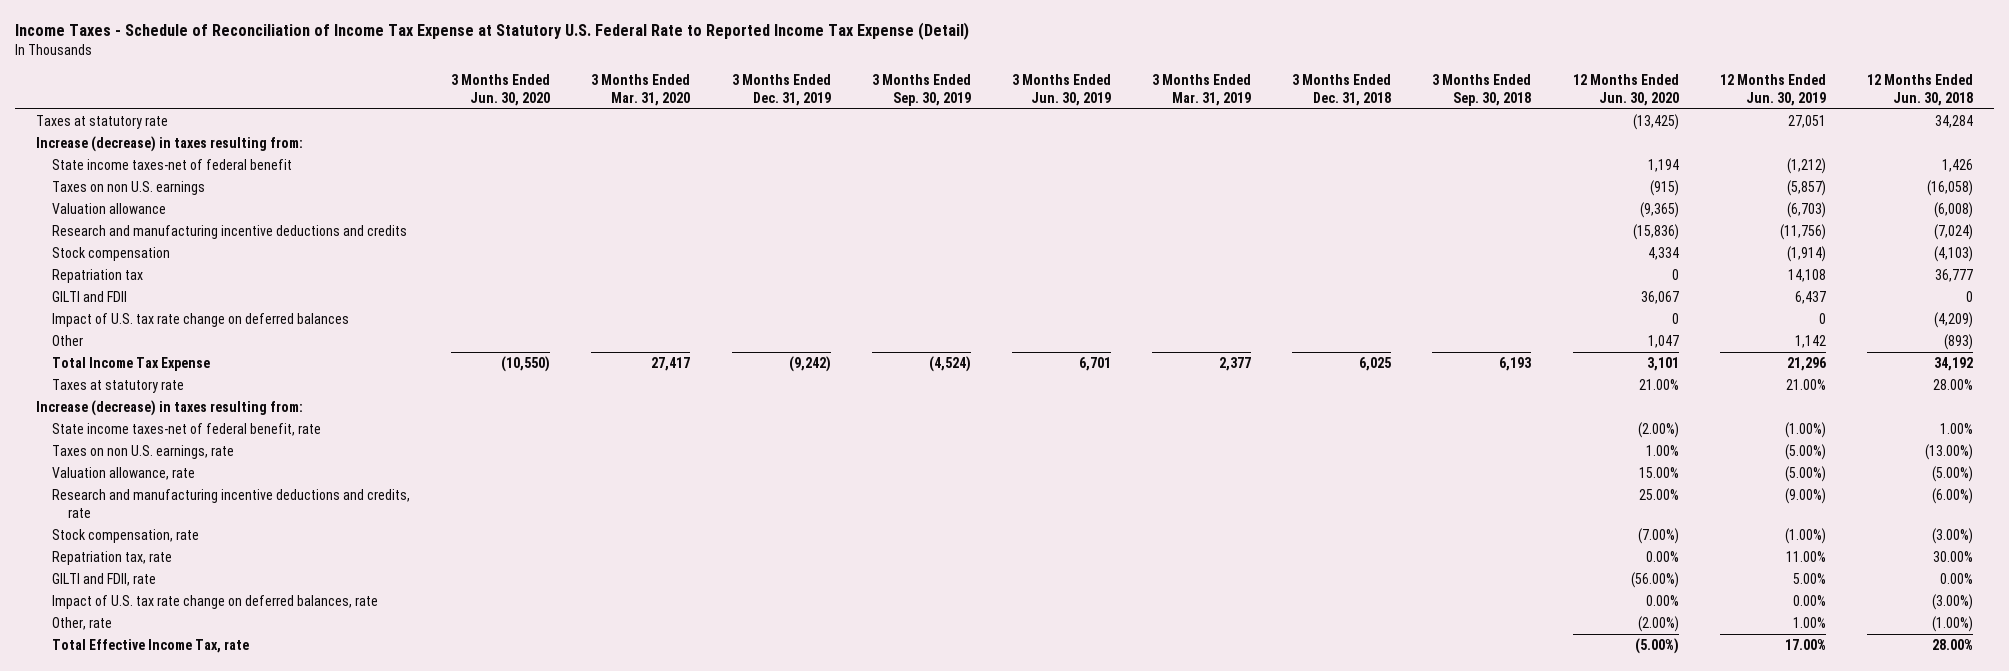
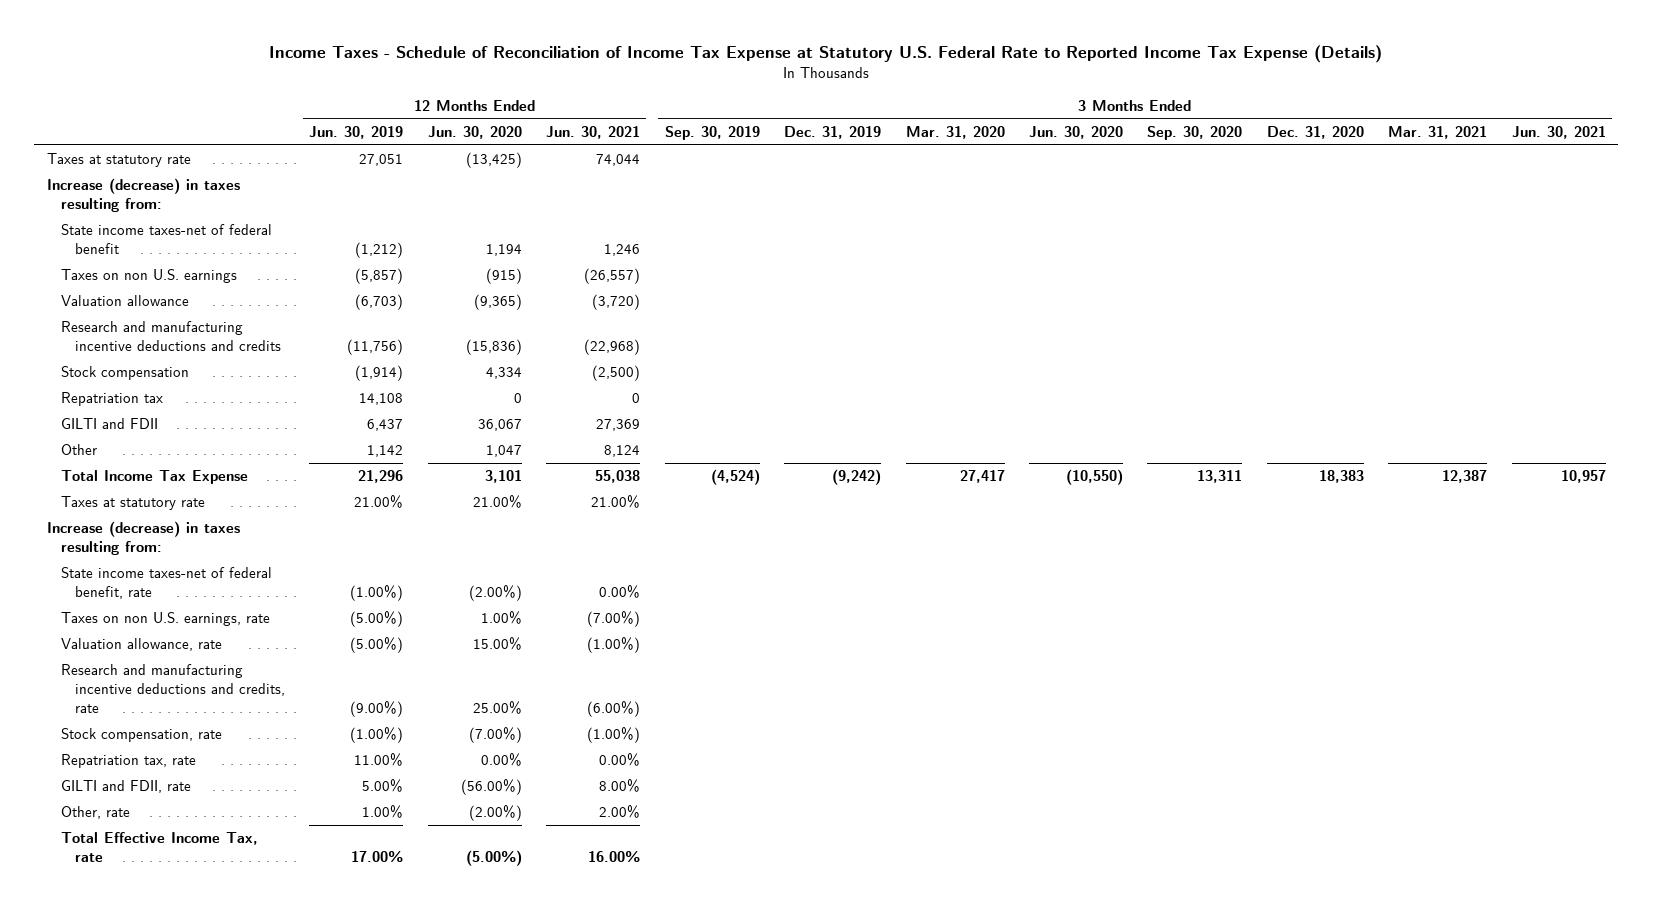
[15,22,970,41] Income Taxes - Schedule of Reconciliation of Income Tax Expense at Statutory U.S. Federal Rate to Reported Income Tax Expense (Detail) -> [269,44,1383,63] Income Taxes - Schedule of Reconciliation of Income Tax Expense at Statutory U.S. Federal Rate to Reported Income Tax Expense (Details)
[1011,73,1111,106] 3 Months Ended Jun. 30, 2019 -> none
[1152,73,1252,106] 3 Months Ended Mar. 31, 2019 -> none
[1292,73,1392,106] 3 Months Ended Dec. 31, 2018 -> none
[1432,73,1532,106] 3 Months Ended Sep. 30, 2018 -> none
[1867,73,1974,106] 12 Months Ended Jun. 30, 2018 -> none
none -> [546,126,641,140] Jun. 30, 2021
none -> [1147,126,1243,141] Sep. 30, 2020
none -> [1266,126,1364,140] Dec. 31, 2020
none -> [1388,126,1488,140] Mar. 31, 2021
none -> [1511,126,1606,140] Jun. 30, 2021
[51,312,349,327] Impact of U.S. tax rate change on deferred balances -> none
[51,594,378,609] Impact of U.S. tax rate change on deferred balances, rate -> none

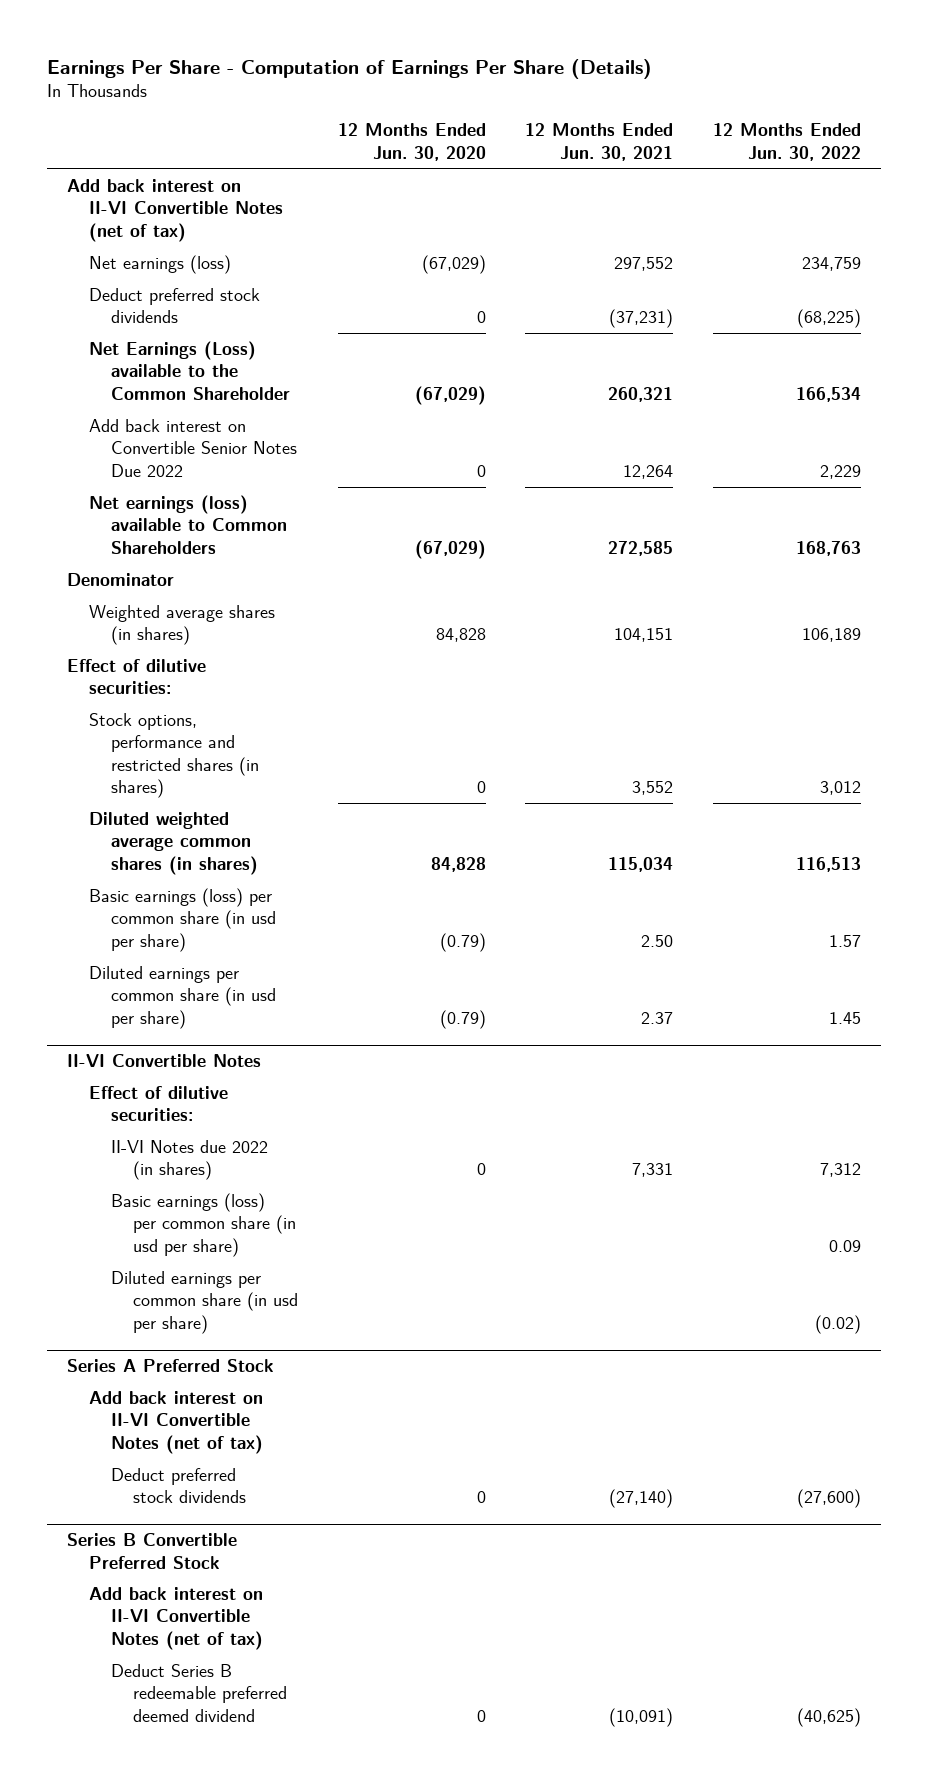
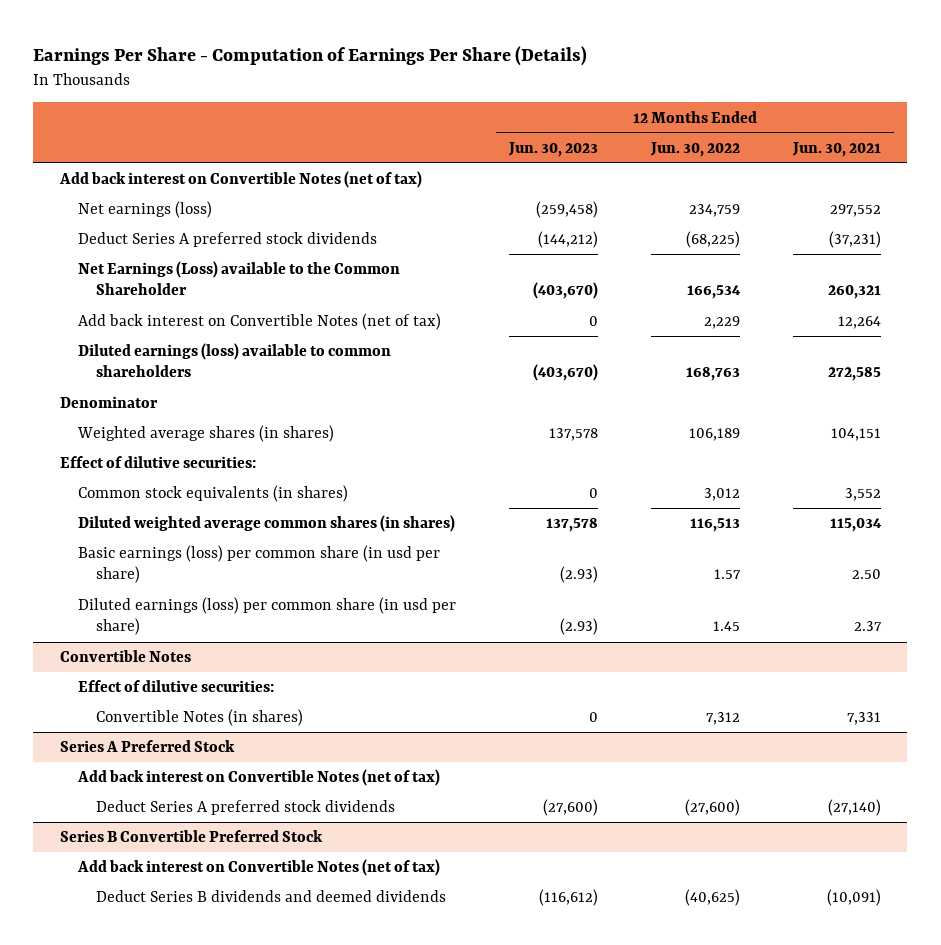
[337,123,486,161] 12 Months Ended Jun. 30, 2020 -> none
none -> [507,141,598,157] Jun. 30, 2023
[66,179,283,242] Add back interest on II-VI Convertible Notes (net of tax) -> [58,171,422,189] Add back interest on Convertible Notes (net of tax)
[88,288,260,324] Deduct preferred stock dividends -> [77,232,377,248] Deduct Series A preferred stock dividends
[88,419,297,477] Add back interest on Convertible Senior Notes Due 2022 -> [77,313,441,331] Add back interest on Convertible Notes (net of tax)
[88,495,287,554] Net earnings (loss) available to Common Shareholders -> [77,343,391,378] Diluted earnings (loss) available to common shareholders
[88,713,259,799] Stock options, performance and restricted shares (in shares) -> [77,485,348,503] Common stock equivalents (in shares)
[88,966,276,1029] Diluted earnings per common share (in usd per share) -> [77,597,456,636] Diluted earnings (loss) per common share (in usd per share)
[66,1054,261,1068] II-VI Convertible Notes -> [59,650,191,663] Convertible Notes
[110,1193,296,1257] Basic earnings (loss) per common share (in usd per share) -> none
[110,1271,298,1334] Diluted earnings per common share (in usd per share) -> none
[110,1140,268,1181] II-VI Notes due 2022 (in shares) -> [96,709,304,727] Convertible Notes (in shares)
[88,1391,263,1454] Add back interest on II-VI Convertible Notes (net of tax) -> [76,769,440,787] Add back interest on Convertible Notes (net of tax)
[110,1468,246,1504] Deduct preferred stock dividends -> [96,800,396,816] Deduct Series A preferred stock dividends
[88,1587,263,1650] Add back interest on II-VI Convertible Notes (net of tax) -> [76,859,440,877] Add back interest on Convertible Notes (net of tax)
[110,1664,287,1722] Deduct Series B redeemable preferred deemed dividend -> [96,890,447,903] Deduct Series B dividends and deemed dividends

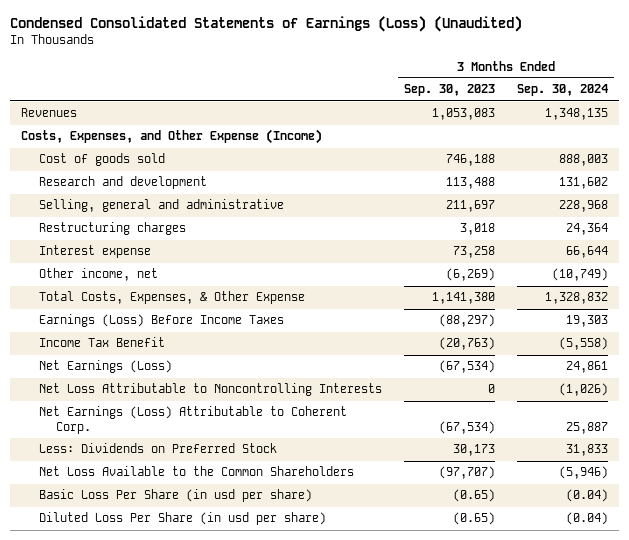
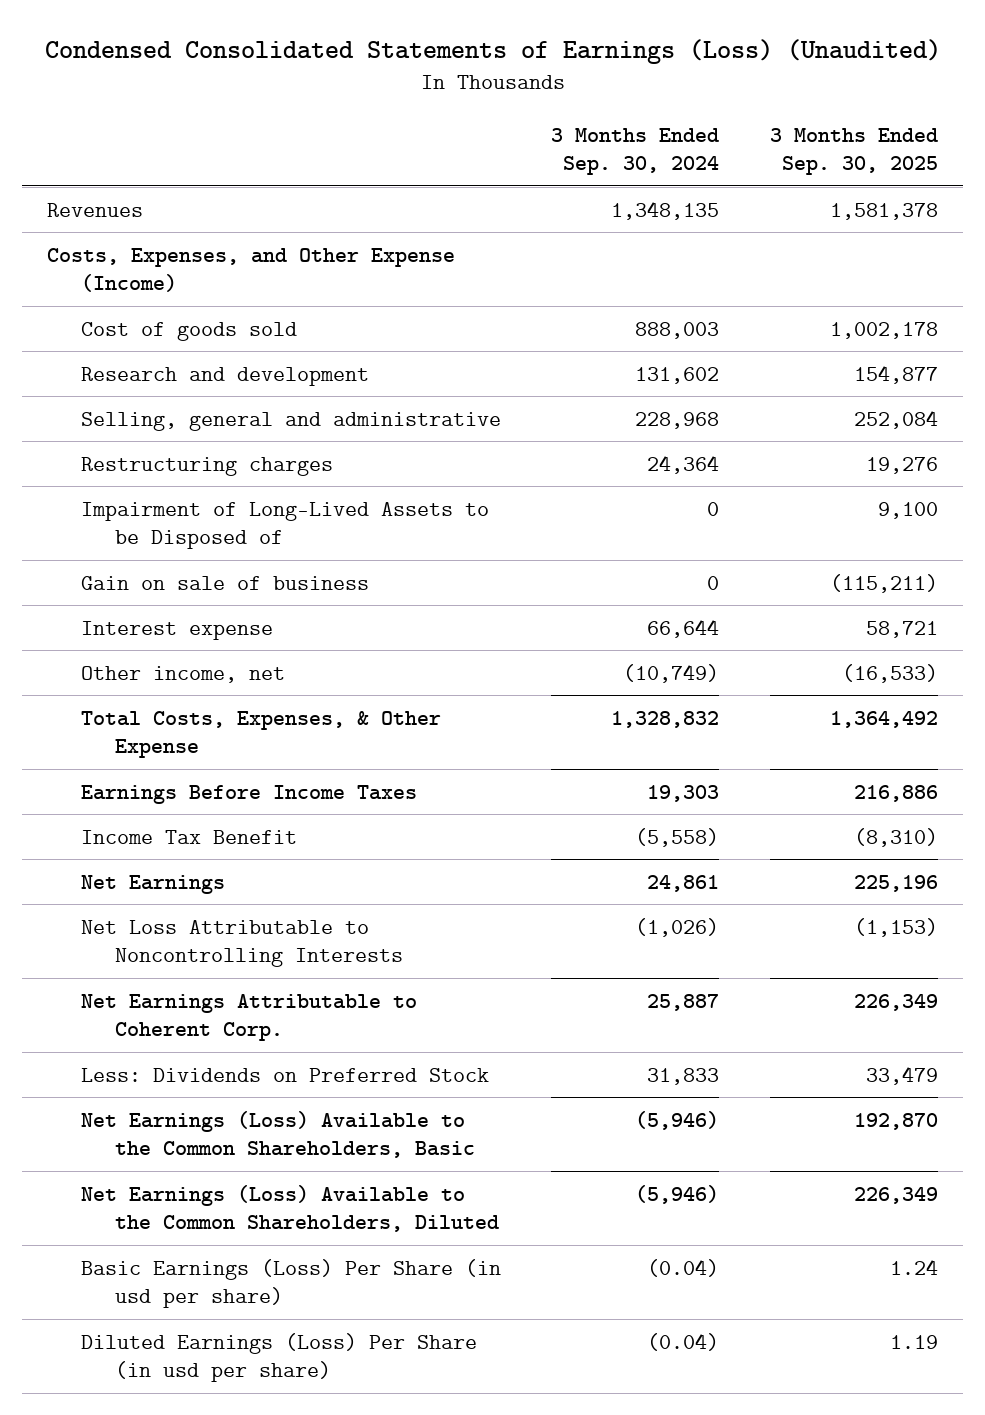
[403,84,495,97] Sep. 30, 2023 -> none
none -> [770,127,939,176] 3 Months Ended Sep. 30, 2025
none -> [80,501,489,549] Impairment of Long-Lived Assets to be Disposed of
none -> [80,575,369,590] Gain on sale of business
[38,314,284,328] Earnings (Loss) Before Income Taxes -> [80,784,417,804] Earnings Before Income Taxes
[38,360,172,374] Net Earnings (Loss) -> [80,874,225,894] Net Earnings
[38,406,347,434] Net Earnings (Loss) Attributable to Coherent Corp. -> [80,993,417,1041] Net Earnings Attributable to Coherent Corp.
[38,466,354,477] Net Loss Available to the Common Shareholders -> [80,1110,475,1158] Net Earnings (Loss) Available to the Common Shareholders, Basic
none -> [80,1184,499,1232] Net Earnings (Loss) Available to the Common Shareholders, Diluted
[38,489,312,503] Basic Loss Per Share (in usd per share) -> [80,1258,501,1308] Basic Earnings (Loss) Per Share (in usd per share)
[38,512,326,526] Diluted Loss Per Share (in usd per share) -> [80,1332,477,1382] Diluted Earnings (Loss) Per Share (in usd per share)

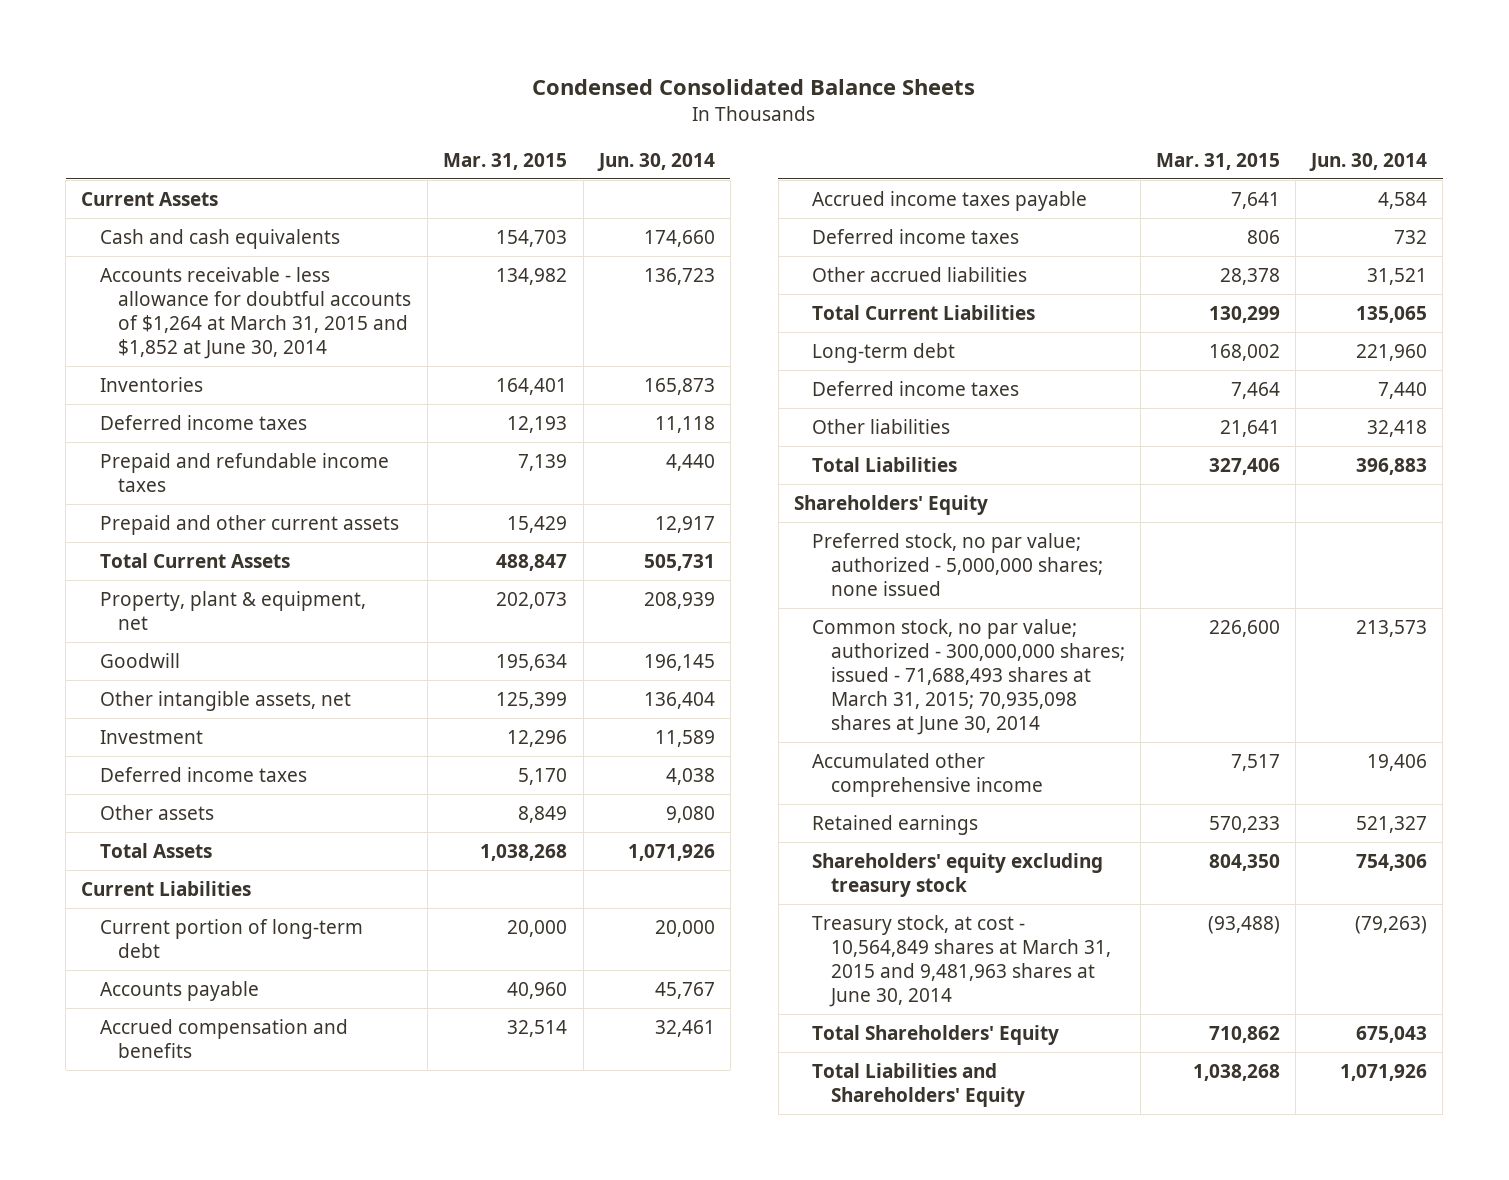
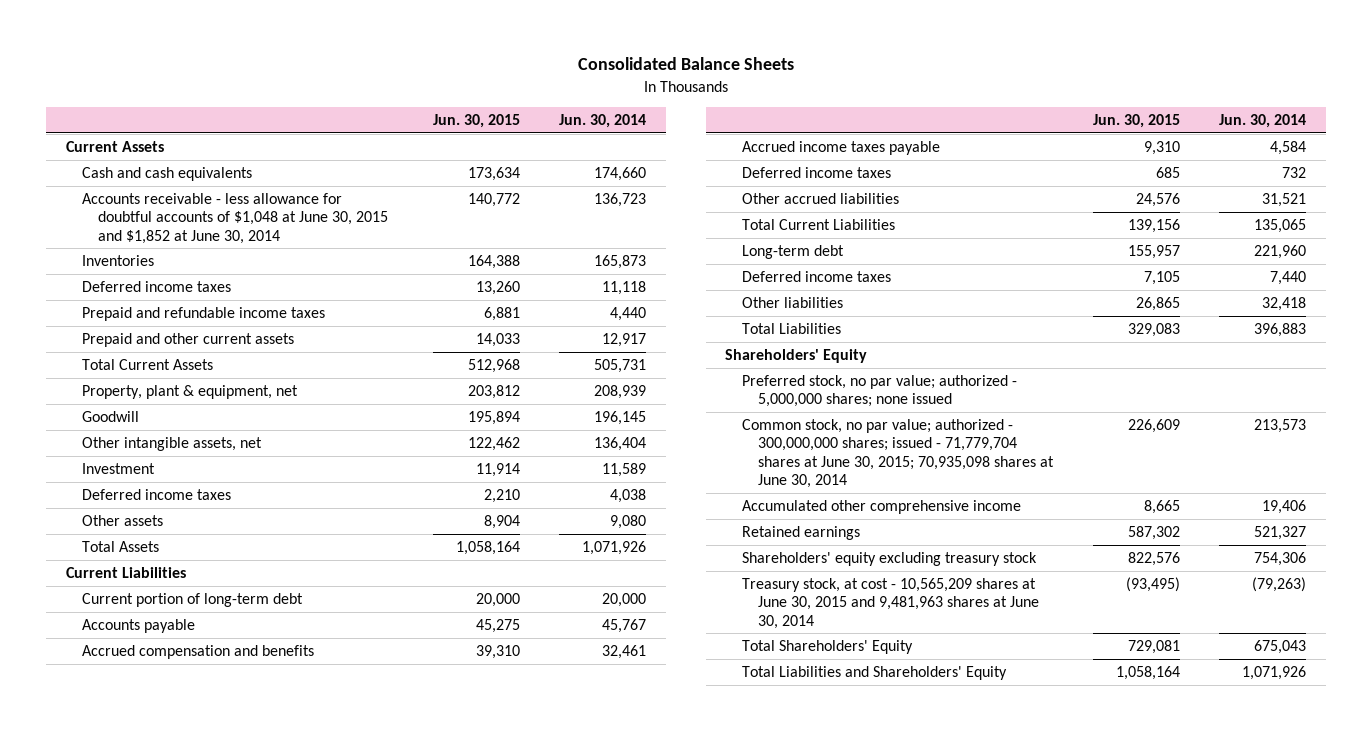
[532,79,976,96] Condensed Consolidated Balance Sheets -> [577,57,794,71] Consolidated Balance Sheets
[443,152,568,170] Mar. 31, 2015 -> none
none -> [432,114,520,129] Jun. 30, 2015
[99,267,412,360] Accounts receivable - less allowance for doubtful accounts of $1,264 at March 31, 2015 and $1,852 at June 30, 2014 -> [81,192,389,244] Accounts receivable - less allowance for doubtful accounts of $1,048 at June 30, 2015 and $1,852 at June 30, 2014
[812,619,1125,736] Common stock, no par value; authorized - 300,000,000 shares; issued - 71,688,493 shares at March 31, 2015; 70,935,098 shares at June 30, 2014 -> [741,418,1055,489] Common stock, no par value; authorized - 300,000,000 shares; issued - 71,779,704 shares at June 30, 2015; 70,935,098 shares at June 30, 2014
[812,915,1111,1008] Treasury stock, at cost - 10,564,849 shares at March 31, 2015 and 9,481,963 shares at June 30, 2014 -> [741,577,1040,629] Treasury stock, at cost - 10,565,209 shares at June 30, 2015 and 9,481,963 shares at June 30, 2014

